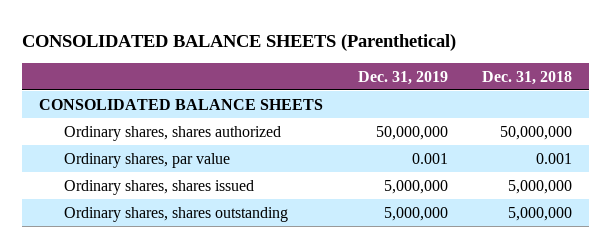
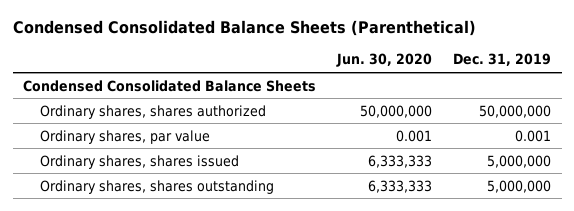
[21,33,456,51] CONSOLIDATED BALANCE SHEETS (Parenthetical) -> [12,20,476,37] Condensed Consolidated Balance Sheets (Parenthetical)
[482,70,573,85] Dec. 31, 2018 -> none
none -> [336,53,433,68] Jun. 30, 2020
[38,98,323,110] CONSOLIDATED BALANCE SHEETS -> [23,79,317,92] Condensed Consolidated Balance Sheets

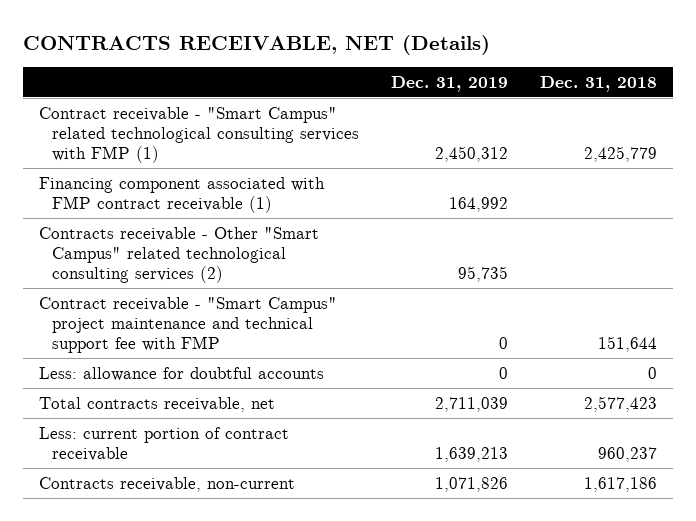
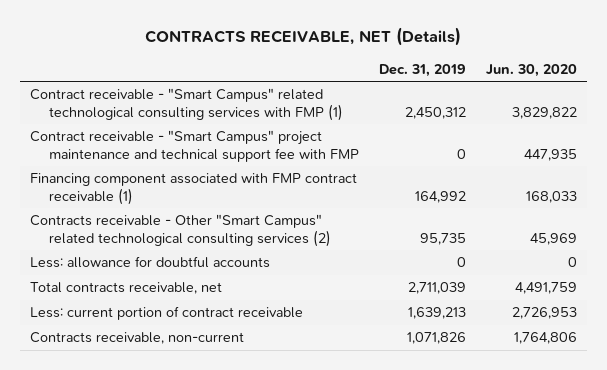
[539,75,657,92] Dec. 31, 2018 -> none
none -> [486,63,578,77] Jun. 30, 2020
[39,297,338,353] Contract receivable - "Smart Campus" project maintenance and technical support fee with FMP -> [29,130,359,162] Contract receivable - "Smart Campus" project maintenance and technical support fee with FMP

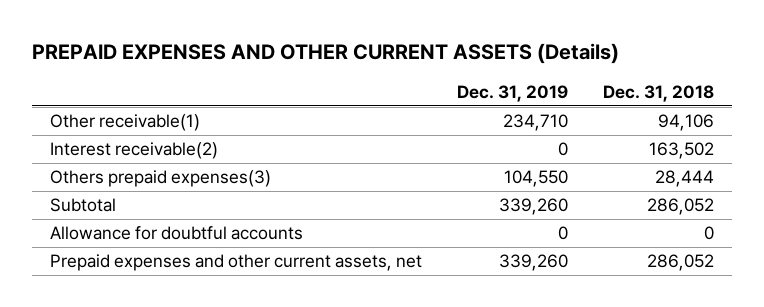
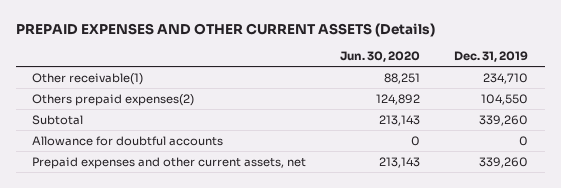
[603,84,715,102] Dec. 31, 2018 -> none
none -> [340,50,421,62] Jun. 30, 2020
[49,142,218,160] Interest receivable(2) -> none
[49,170,271,188] Others prepaid expenses(3) -> [32,93,195,106] Others prepaid expenses(2)

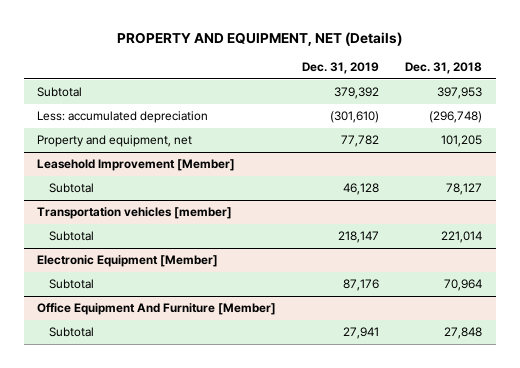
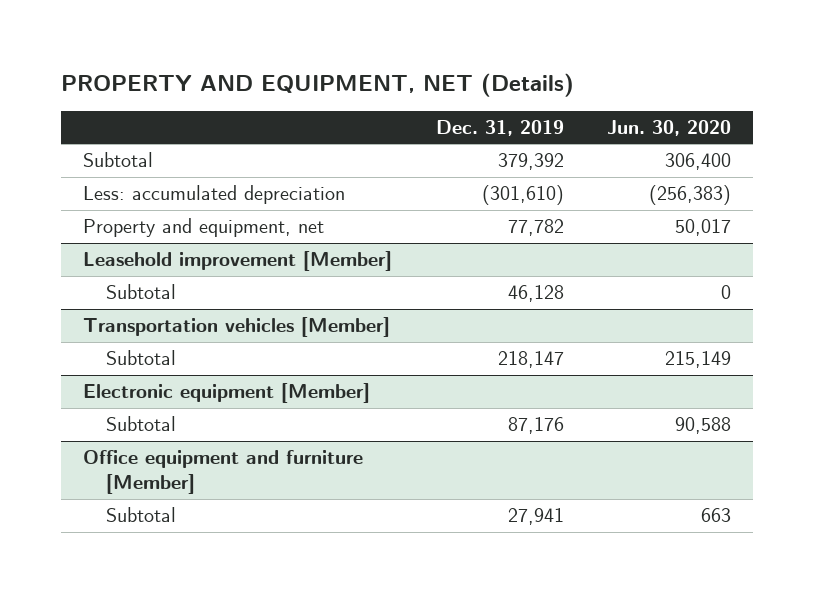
[405,62,483,75] Dec. 31, 2018 -> none
none -> [607,119,732,136] Jun. 30, 2020
[37,159,236,172] Leasehold Improvement [Member] -> [82,251,392,272] Leasehold improvement [Member]
[37,207,233,220] Transportation vehicles [member] -> [82,317,390,338] Transportation vehicles [Member]
[37,255,219,268] Electronic Equipment [Member] -> [82,383,370,404] Electronic equipment [Member]
[37,303,277,316] Office Equipment And Furniture [Member] -> [82,450,363,495] Office equipment and furniture [Member]

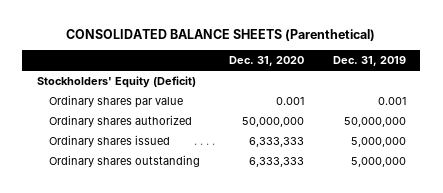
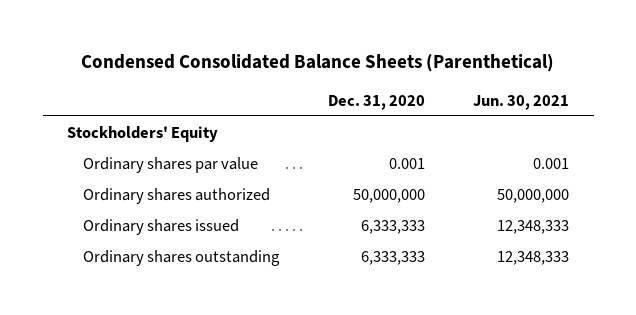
[66,29,376,42] CONSOLIDATED BALANCE SHEETS (Parenthetical) -> [81,54,555,73] Condensed Consolidated Balance Sheets (Parenthetical)
[333,56,407,67] Dec. 31, 2019 -> none
none -> [473,94,570,110] Jun. 30, 2021
[36,76,196,89] Stockholders' Equity (Deficit) -> [66,125,218,142] Stockholders' Equity

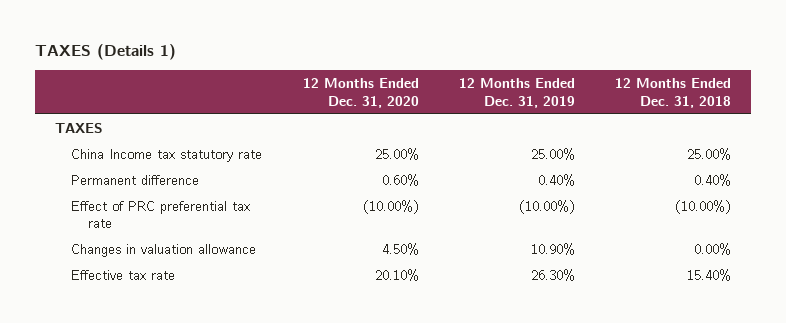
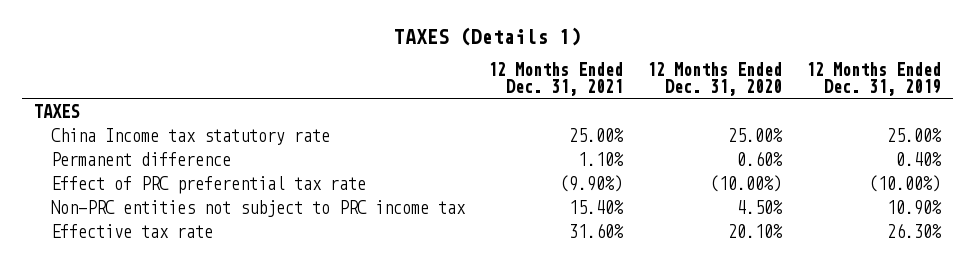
[614,77,731,108] 12 Months Ended Dec. 31, 2018 -> none
none -> [488,62,624,97] 12 Months Ended Dec. 31, 2021
[71,243,257,257] Changes in valuation allowance -> [50,200,466,218] Non-PRC entities not subject to PRC income tax

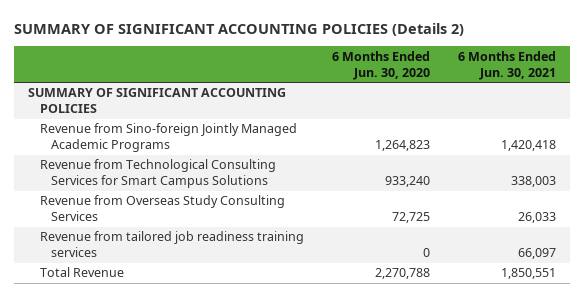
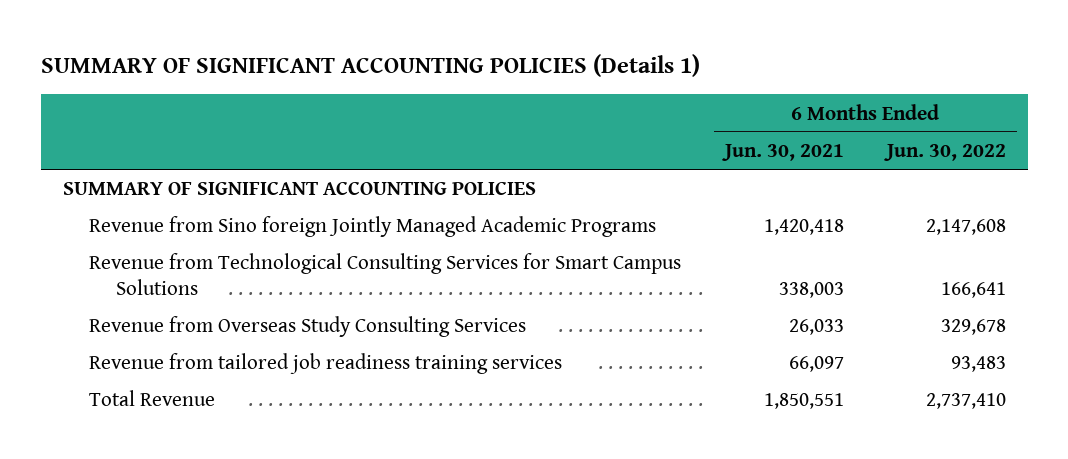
[14,22,465,36] SUMMARY OF SIGNIFICANT ACCOUNTING POLICIES (Details 2) -> [40,54,700,78] SUMMARY OF SIGNIFICANT ACCOUNTING POLICIES (Details 1)
[331,50,430,80] 6 Months Ended Jun. 30, 2020 -> none
none -> [883,143,1006,161] Jun. 30, 2022
[39,123,297,153] Revenue from Sino-foreign Jointly Managed Academic Programs -> [89,216,657,238] Revenue from Sino foreign Jointly Managed Academic Programs

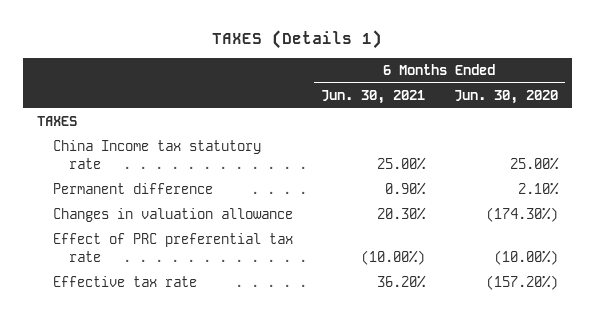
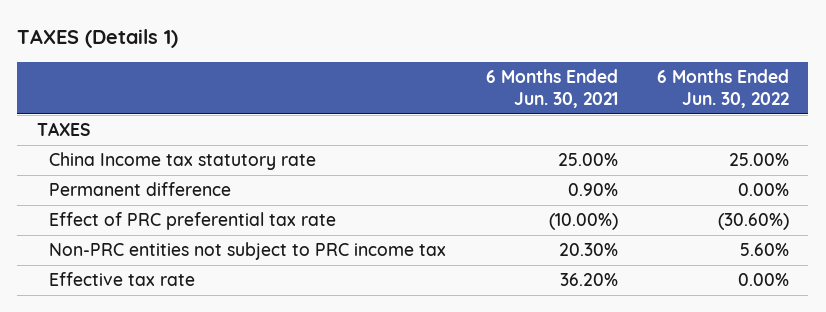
[453,90,558,105] Jun. 30, 2020 -> none
none -> [656,68,789,108] 6 Months Ended Jun. 30, 2022
[52,208,293,223] Changes in valuation allowance -> none
none -> [49,242,447,261] Non-PRC entities not subject to PRC income tax

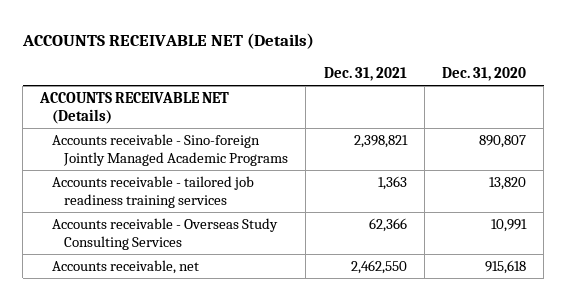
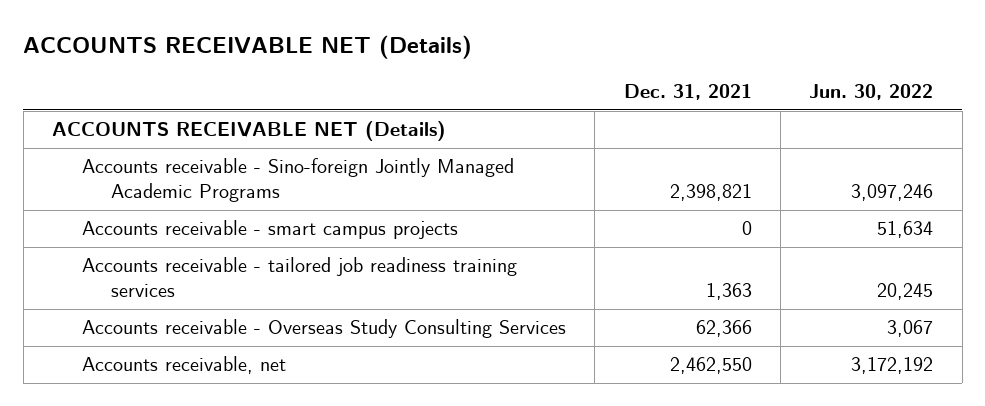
[442,66,527,81] Dec. 31, 2020 -> none
none -> [809,84,934,101] Jun. 30, 2022
none -> [81,220,458,240] Accounts receivable - smart campus projects

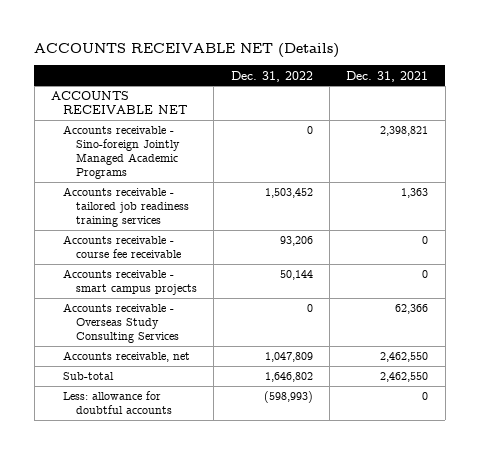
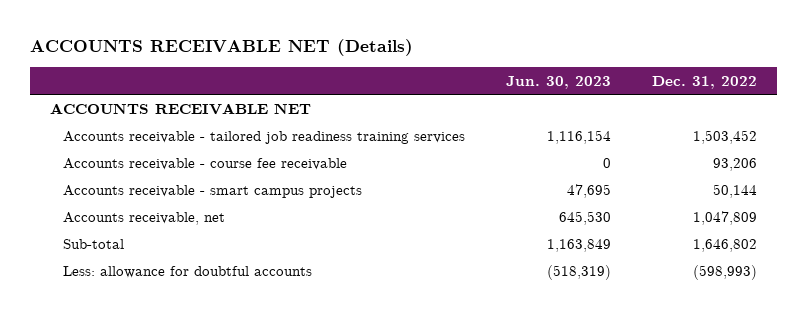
[346,70,429,82] Dec. 31, 2021 -> none
none -> [505,75,611,89] Jun. 30, 2023
[63,125,180,180] Accounts receivable - Sino-foreign Jointly Managed Academic Programs -> none
[63,303,179,344] Accounts receivable - Overseas Study Consulting Services -> none

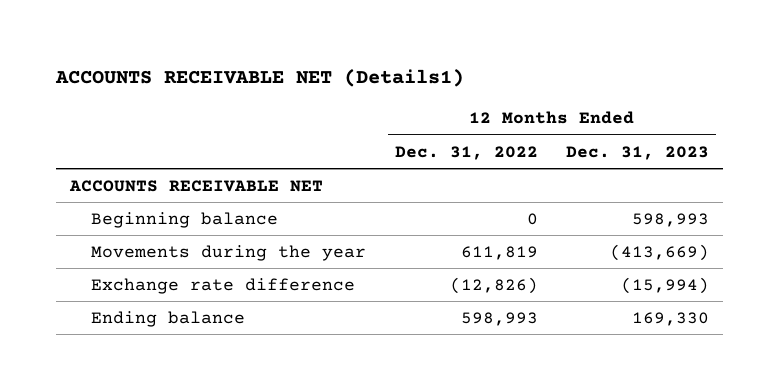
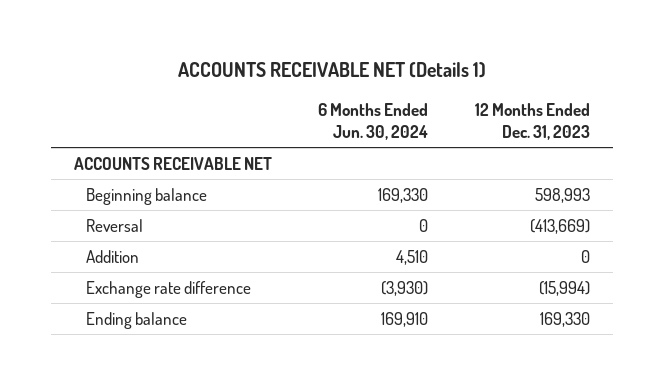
[54,69,464,88] ACCOUNTS RECEIVABLE NET (Details1) -> [177,62,486,79] ACCOUNTS RECEIVABLE NET (Details 1)
[394,145,538,160] Dec. 31, 2022 -> none
none -> [318,103,429,140] 6 Months Ended Jun. 30, 2024
[91,244,367,261] Movements during the year -> [86,218,144,232] Reversal
none -> [86,249,140,263] Addition

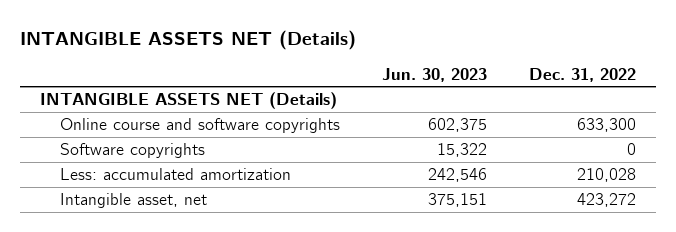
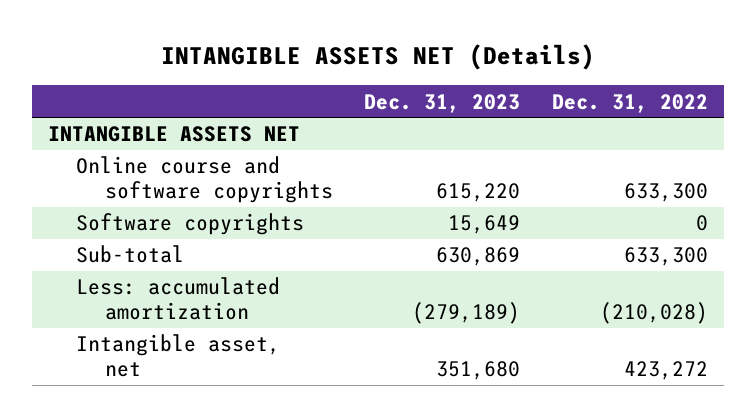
[382,67,488,82] Jun. 30, 2023 -> none
none -> [364,93,521,113] Dec. 31, 2023
[40,92,338,110] INTANGIBLE ASSETS NET (Details) -> [47,126,300,143] INTANGIBLE ASSETS NET
none -> [76,245,185,264] Sub-total
[576,168,636,183] 210,028 -> [600,302,709,325] (210,028)

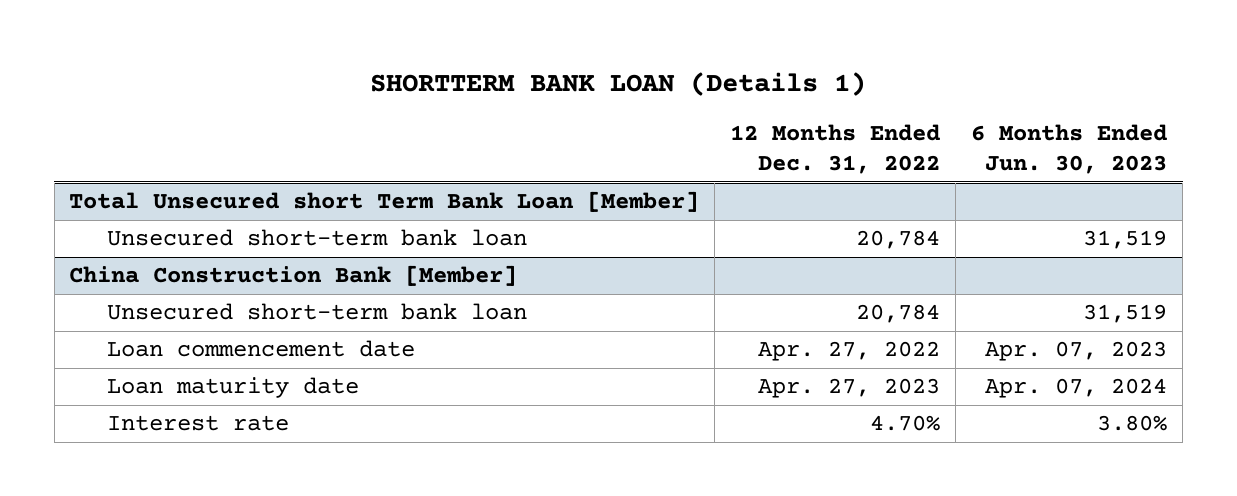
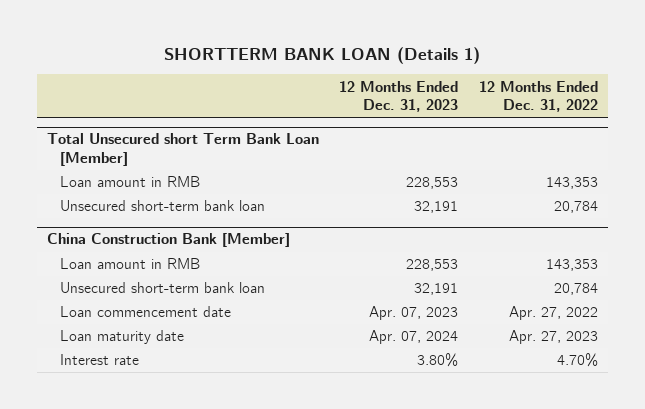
[971,124,1168,175] 6 Months Ended Jun. 30, 2023 -> none
none -> [339,80,459,112] 12 Months Ended Dec. 31, 2023
none -> [59,176,200,188] Loan amount in RMB
none -> [59,258,200,270] Loan amount in RMB

